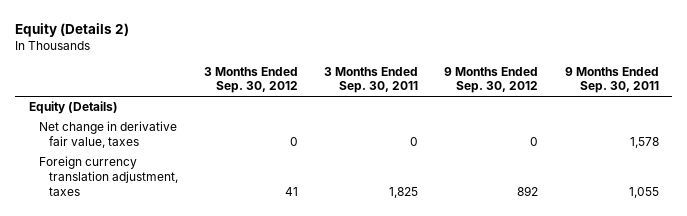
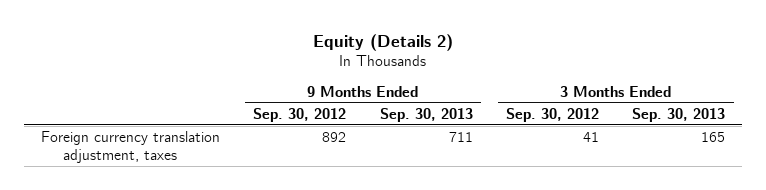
[324,66,419,94] 3 Months Ended Sep. 30, 2011 -> none
[564,66,659,94] 9 Months Ended Sep. 30, 2011 -> none
none -> [379,107,473,122] Sep. 30, 2013
none -> [632,107,726,122] Sep. 30, 2013
[28,101,118,115] Equity (Details) -> none
[38,121,177,148] Net change in derivative fair value, taxes -> none

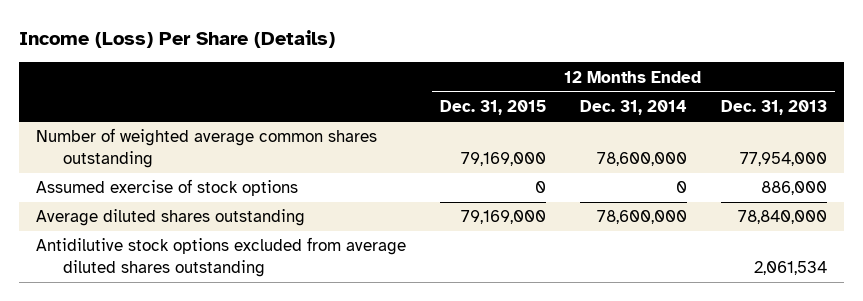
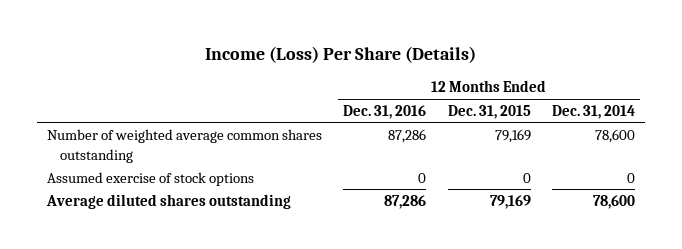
[720,100,827,116] Dec. 31, 2013 -> none
none -> [343,104,427,119] Dec. 31, 2016
[461,151,547,166] 79,169,000 -> [494,128,531,143] 79,169
[596,151,687,166] 78,600,000 -> [594,128,635,143] 78,600
[36,237,407,277] Antidilutive stock options excluded from average diluted shares outstanding -> none
[461,210,547,225] 79,169,000 -> [489,194,531,209] 79,169
[596,210,687,225] 78,600,000 -> [592,194,635,209] 78,600

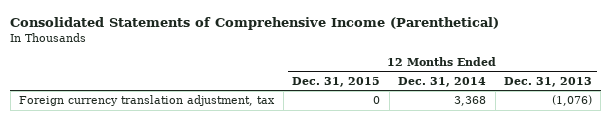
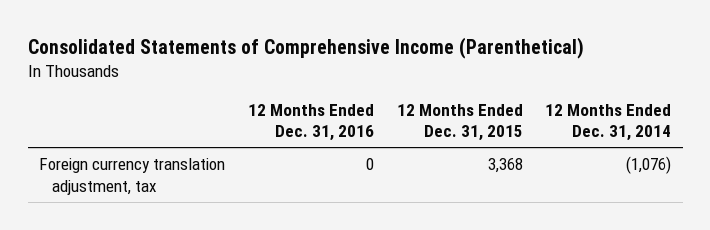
[504,76,593,87] Dec. 31, 2013 -> none
none -> [247,103,374,142] 12 Months Ended Dec. 31, 2016
[373,96,381,105] 0 -> [487,158,523,174] 3,368
[454,96,487,107] 3,368 -> [626,156,672,175] (1,076)

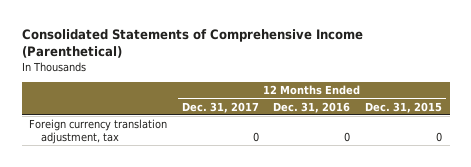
[545,103,672,142] 12 Months Ended Dec. 31, 2014 -> none
none -> [181,101,259,113] Dec. 31, 2017
[487,158,523,174] 3,368 -> [436,132,443,143] 0

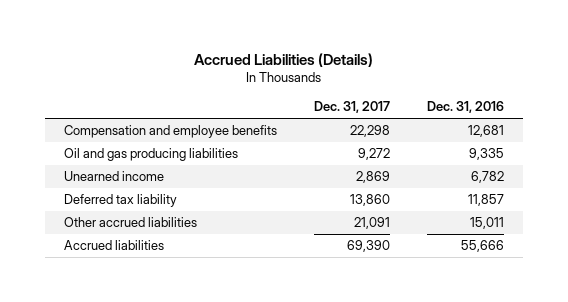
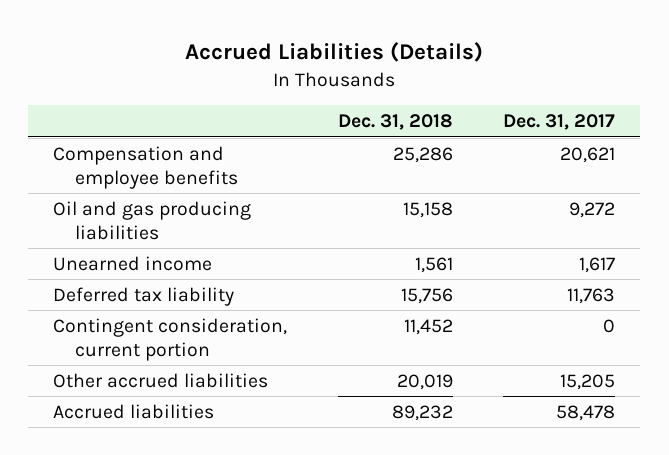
[427,101,505,114] Dec. 31, 2016 -> none
none -> [337,114,453,131] Dec. 31, 2018
[349,125,390,138] 22,298 -> [560,146,616,163] 20,621
[355,171,390,184] 2,869 -> [579,256,616,273] 1,617
[349,194,390,207] 13,860 -> [567,287,616,304] 11,763
none -> [53,317,288,362] Contingent consideration, current portion
[353,217,390,230] 21,091 -> [560,373,616,390] 15,205
[346,240,390,253] 69,390 -> [556,404,616,421] 58,478

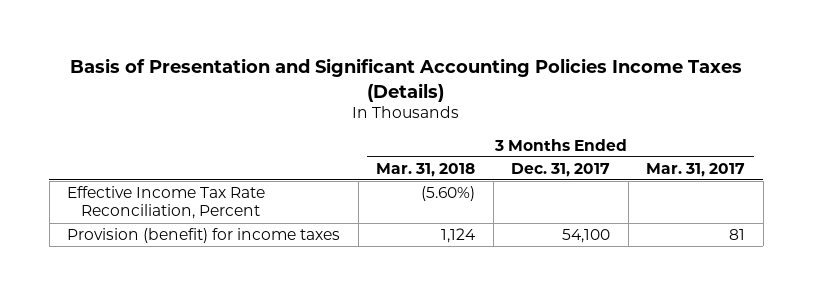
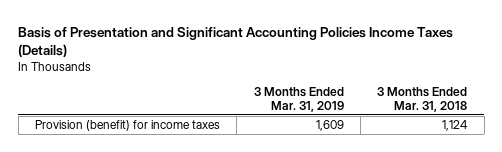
[511,162,611,177] Dec. 31, 2017 -> none
[646,162,746,177] Mar. 31, 2017 -> none
none -> [253,86,344,113] 3 Months Ended Mar. 31, 2019
[67,185,266,220] Effective Income Tax Rate Reconciliation, Percent -> none

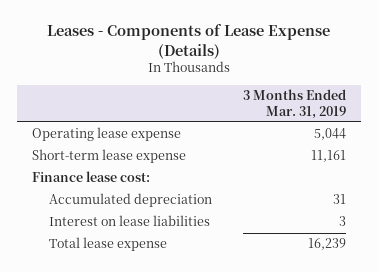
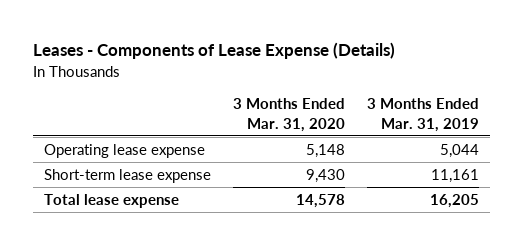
none -> [233,98,346,132] 3 Months Ended Mar. 31, 2020
[32,171,151,183] Finance lease cost: -> none
[49,193,213,208] Accumulated depreciation -> none
[49,215,211,227] Interest on lease liabilities -> none
[307,238,346,251] 16,239 -> [430,193,480,208] 16,205

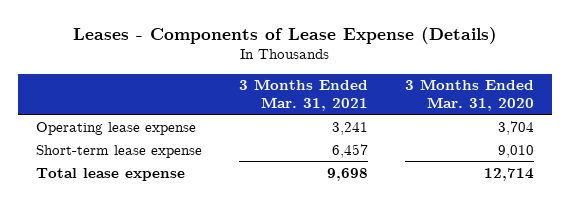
[367,98,480,132] 3 Months Ended Mar. 31, 2019 -> none
none -> [239,79,369,111] 3 Months Ended Mar. 31, 2021
[306,143,346,158] 5,148 -> [497,120,534,135] 3,704
[306,168,346,183] 9,430 -> [497,144,534,158] 9,010
[296,193,346,208] 14,578 -> [483,167,534,181] 12,714

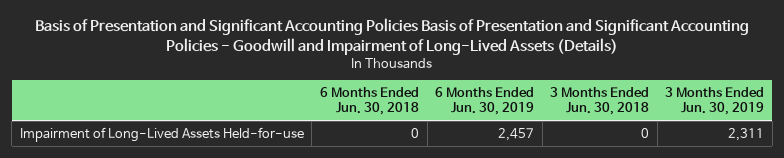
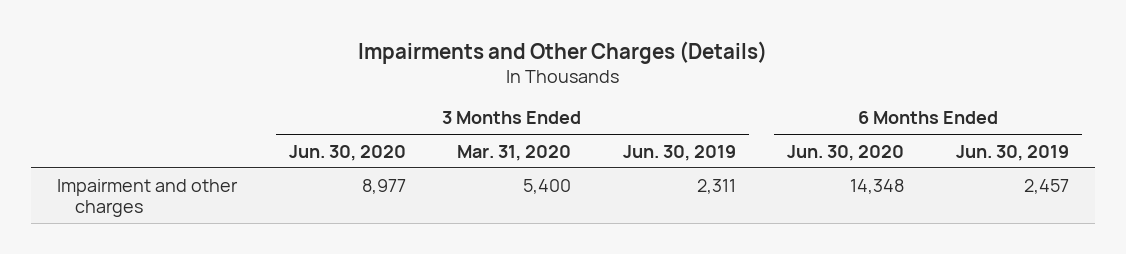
[35,18,750,55] Basis of Presentation and Significant Accounting Policies Basis of Presentation and Significant Accounting Policies - Goodwill and Impairment of Long-Lived Assets (Details) -> [357,40,767,64] Impairments and Other Charges (Details)
[319,87,419,116] 6 Months Ended Jun. 30, 2018 -> none
[550,87,650,116] 3 Months Ended Jun. 30, 2018 -> none
none -> [288,144,406,161] Jun. 30, 2020
none -> [457,144,572,161] Mar. 31, 2020
none -> [787,144,905,161] Jun. 30, 2020
[19,126,304,142] Impairment of Long-Lived Assets Held-for-use -> [56,179,238,217] Impairment and other charges

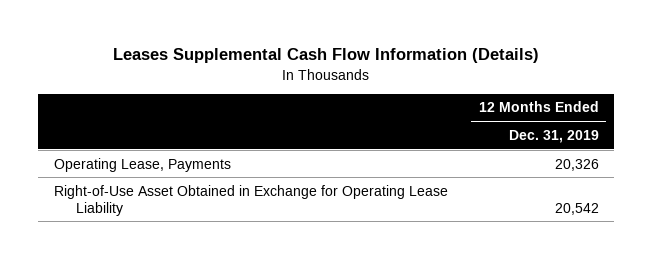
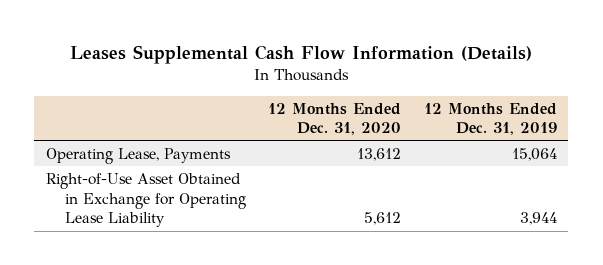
none -> [268,102,402,136] 12 Months Ended Dec. 31, 2020
[554,158,599,171] 20,326 -> [511,148,557,162] 15,064
[554,202,599,215] 20,542 -> [519,212,557,226] 3,944

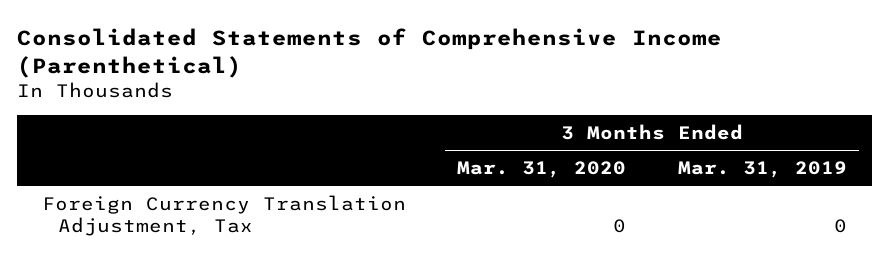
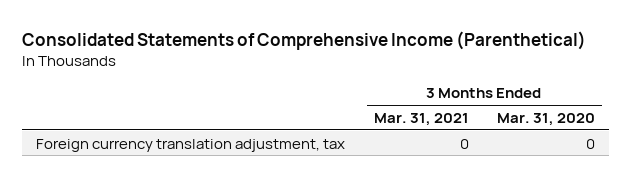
[677,161,847,179] Mar. 31, 2019 -> none
none -> [373,112,469,126] Mar. 31, 2021
[42,194,407,237] Foreign Currency Translation Adjustment, Tax -> [36,138,346,152] Foreign currency translation adjustment, tax

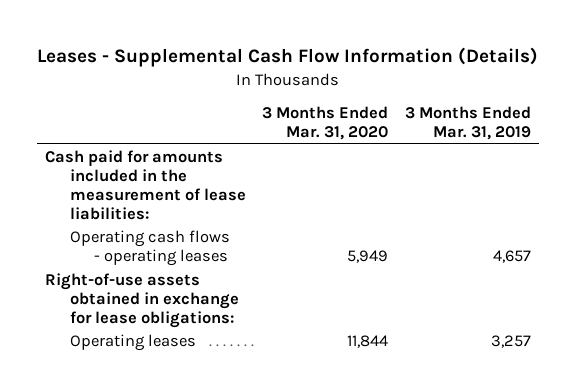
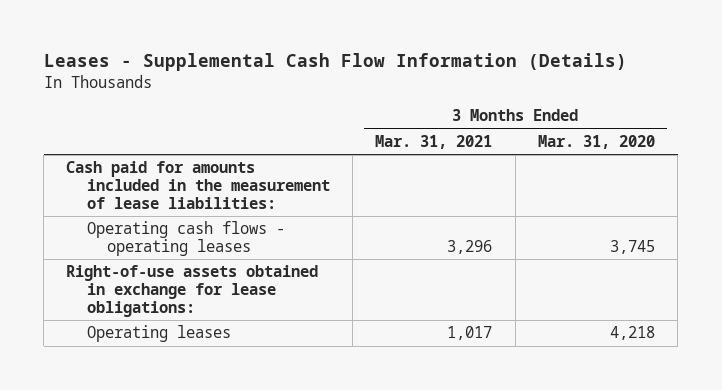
[404,106,531,141] 3 Months Ended Mar. 31, 2019 -> none
none -> [375,135,493,150] Mar. 31, 2021
[347,249,389,263] 5,949 -> [610,239,656,254] 3,745
[347,334,389,348] 11,844 -> [610,326,656,341] 4,218

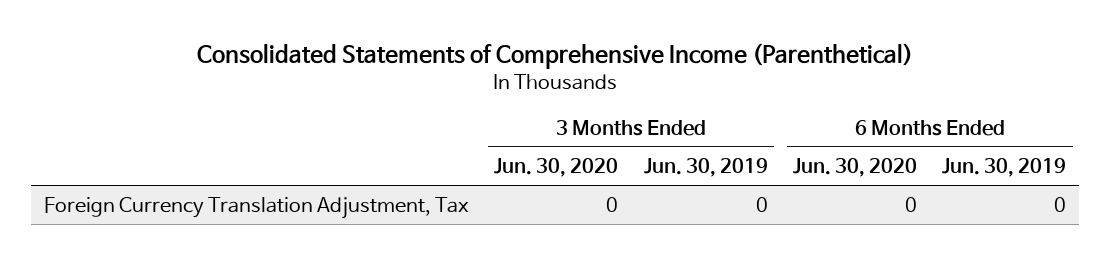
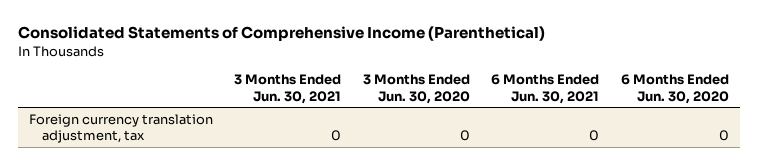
[643,158,768,178] Jun. 30, 2019 -> none
[942,158,1067,178] Jun. 30, 2019 -> none
none -> [234,74,342,105] 3 Months Ended Jun. 30, 2021
none -> [491,74,600,105] 6 Months Ended Jun. 30, 2021
[44,197,470,220] Foreign Currency Translation Adjustment, Tax -> [28,113,213,144] Foreign currency translation adjustment, tax

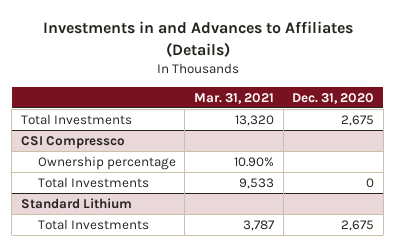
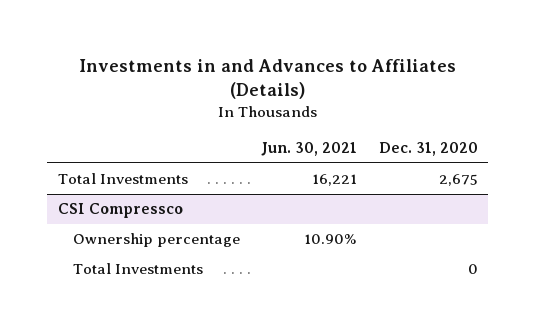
[194,92,275,104] Mar. 31, 2021 -> none
none -> [261,142,358,157] Jun. 30, 2021
[21,197,133,209] Standard Lithium -> none
[37,218,149,230] Total Investments -> none

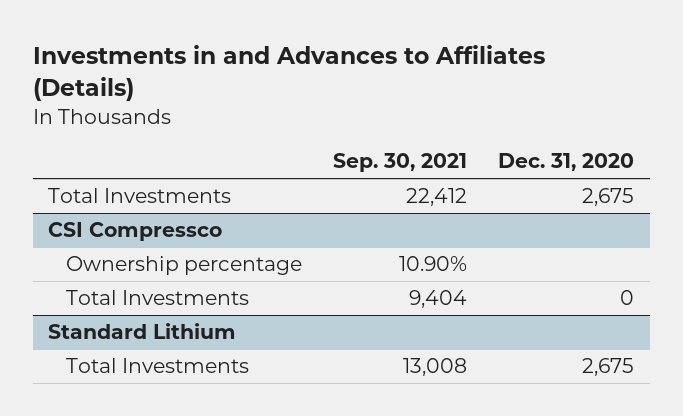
[261,142,358,157] Jun. 30, 2021 -> none
none -> [333,153,468,173] Sep. 30, 2021
none -> [48,323,237,340] Standard Lithium
none -> [65,358,249,374] Total Investments

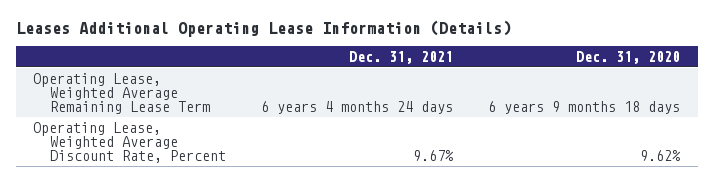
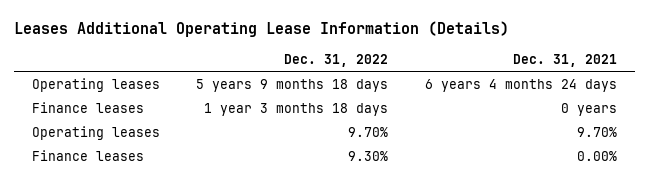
[576,51,681,65] Dec. 31, 2020 -> none
none -> [284,53,389,67] Dec. 31, 2022
[33,121,227,163] Operating Lease, Weighted Average Discount Rate, Percent -> none
[33,72,211,114] Operating Lease, Weighted Average Remaining Lease Term -> [32,77,161,92] Operating leases
none -> [32,101,145,113] Finance leases
none -> [32,125,161,140] Operating leases
none -> [32,149,145,161] Finance leases

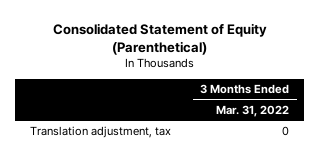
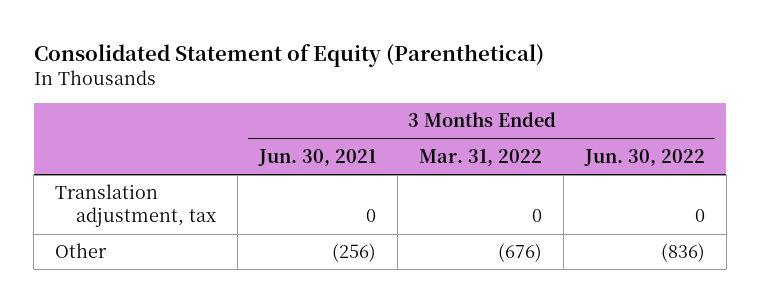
none -> [257,148,376,166] Jun. 30, 2021
none -> [583,148,705,166] Jun. 30, 2022
none -> [54,243,107,259] Other

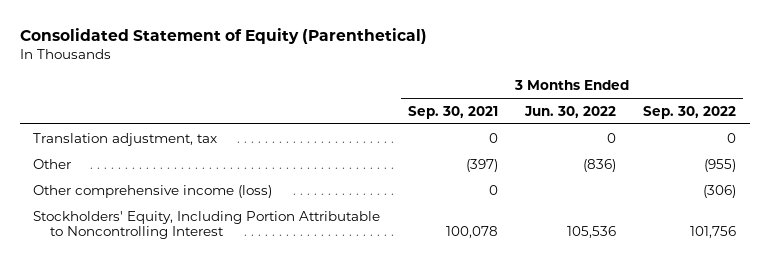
[257,148,376,166] Jun. 30, 2021 -> none
[418,148,542,166] Mar. 31, 2022 -> none
none -> [407,105,498,119] Sep. 30, 2021
none -> [643,105,737,119] Sep. 30, 2022
none -> [33,184,273,198] Other comprehensive income (loss)
none -> [33,210,381,240] Stockholders' Equity, Including Portion Attributable to Noncontrolling Interest

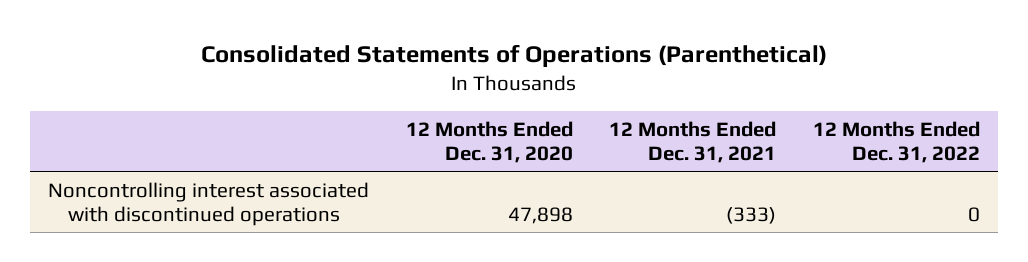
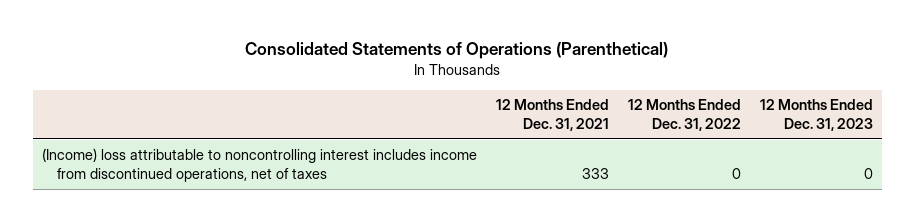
[405,120,573,163] 12 Months Ended Dec. 31, 2020 -> none
none -> [759,99,873,132] 12 Months Ended Dec. 31, 2023
[48,181,370,226] Noncontrolling interest associated with discontinued operations -> [42,148,478,183] (Income) loss attributable to noncontrolling interest includes income from discontinued operations, net of taxes
[726,206,777,224] (333) -> [581,168,609,180] 333

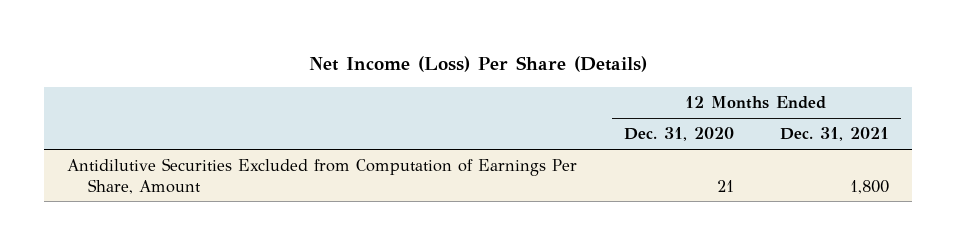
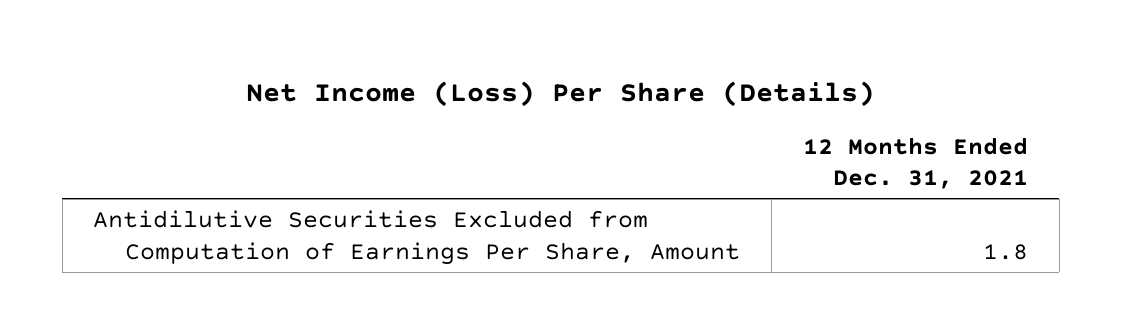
[623,127,734,142] Dec. 31, 2020 -> none
[849,179,889,194] 1,800 -> [982,243,1028,260] 1.8

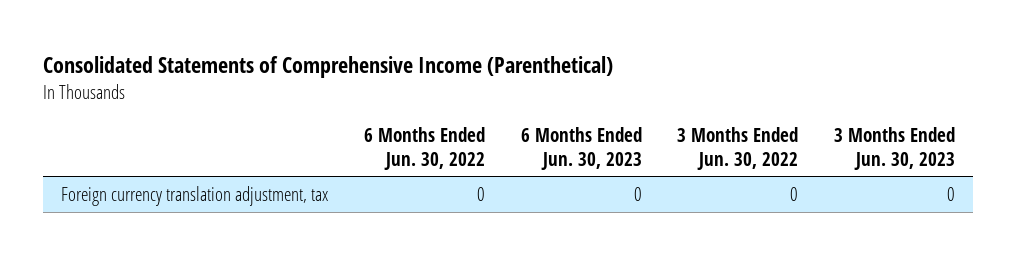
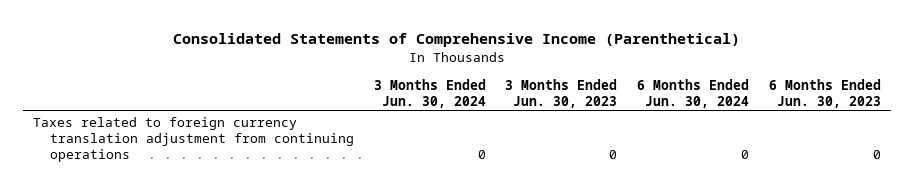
[363,127,485,170] 6 Months Ended Jun. 30, 2022 -> none
[677,127,799,170] 3 Months Ended Jun. 30, 2022 -> none
none -> [373,78,486,108] 3 Months Ended Jun. 30, 2024
none -> [637,78,750,108] 6 Months Ended Jun. 30, 2024
[61,186,329,207] Foreign currency translation adjustment, tax -> [33,116,354,162] Taxes related to foreign currency translation adjustment from continuing operations

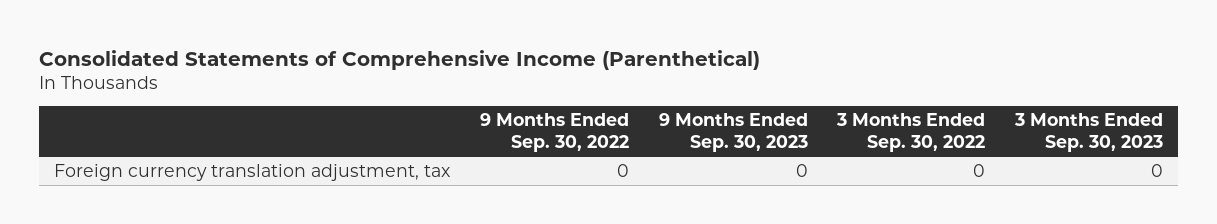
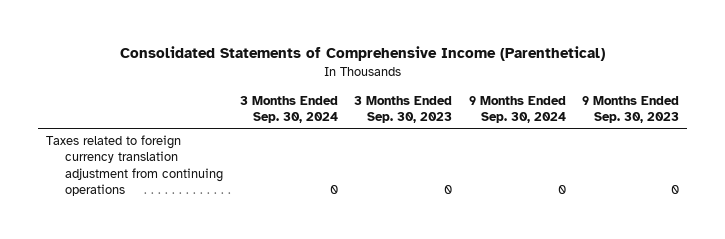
[479,113,629,153] 9 Months Ended Sep. 30, 2022 -> none
[836,113,986,153] 3 Months Ended Sep. 30, 2022 -> none
none -> [239,95,338,124] 3 Months Ended Sep. 30, 2024
none -> [468,95,566,124] 9 Months Ended Sep. 30, 2024
[53,163,450,181] Foreign currency translation adjustment, tax -> [45,134,224,197] Taxes related to foreign currency translation adjustment from continuing operations

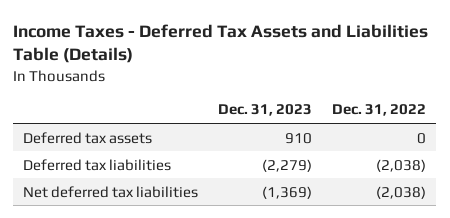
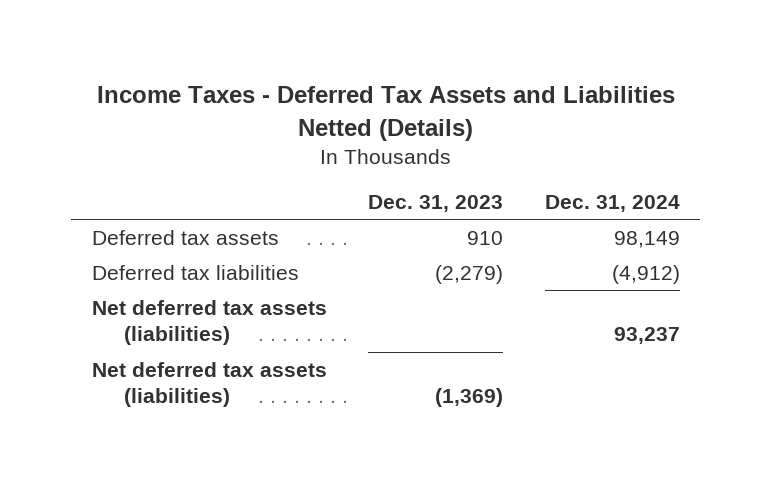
[13,23,429,64] Income Taxes - Deferred Tax Assets and Liabilities Table (Details) -> [96,86,675,141] Income Taxes - Deferred Tax Assets and Liabilities Netted (Details)
[332,104,427,117] Dec. 31, 2022 -> none
none -> [544,195,680,213] Dec. 31, 2024
none -> [91,299,327,346] Net deferred tax assets (liabilities)
[23,185,199,198] Net deferred tax liabilities -> [91,361,327,408] Net deferred tax assets (liabilities)

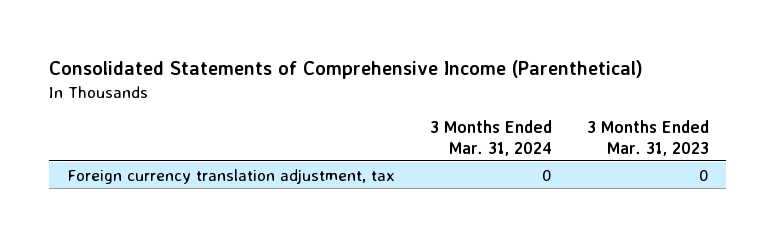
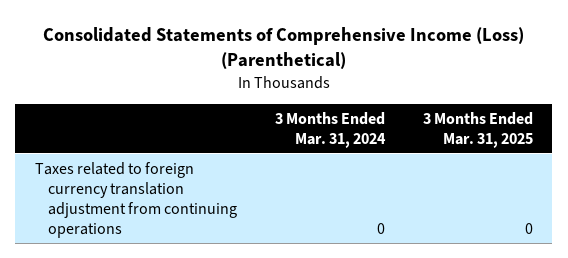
[49,60,644,80] Consolidated Statements of Comprehensive Income (Parenthetical) -> [42,26,524,69] Consolidated Statements of Comprehensive Income (Loss) (Parenthetical)
[586,120,709,156] 3 Months Ended Mar. 31, 2023 -> none
none -> [423,111,534,148] 3 Months Ended Mar. 31, 2025
[66,168,395,184] Foreign currency translation adjustment, tax -> [34,161,238,238] Taxes related to foreign currency translation adjustment from continuing operations

